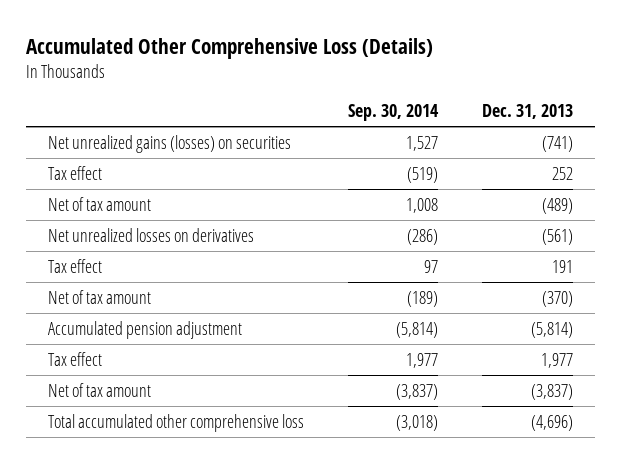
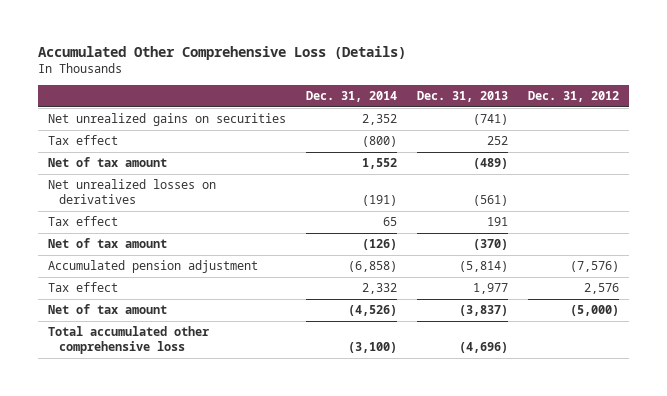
[347,103,439,121] Sep. 30, 2014 -> none
none -> [305,91,397,103] Dec. 31, 2014
none -> [527,91,619,103] Dec. 31, 2012
[48,134,292,153] Net unrealized gains (losses) on securities -> [48,113,287,127] Net unrealized gains on securities

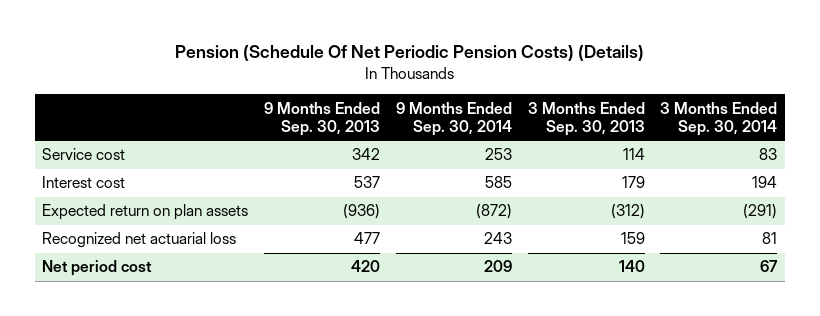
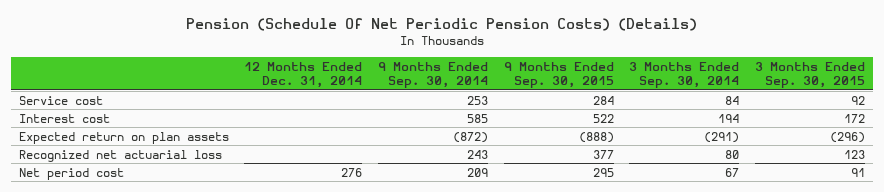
[264,101,381,136] 9 Months Ended Sep. 30, 2013 -> none
[527,101,645,136] 3 Months Ended Sep. 30, 2013 -> none
none -> [244,61,363,89] 12 Months Ended Dec. 31, 2014
none -> [503,61,614,89] 9 Months Ended Sep. 30, 2015
none -> [755,61,866,89] 3 Months Ended Sep. 30, 2015
[759,148,778,161] 83 -> [725,95,740,105] 84
[762,232,778,245] 81 -> [725,149,740,159] 80

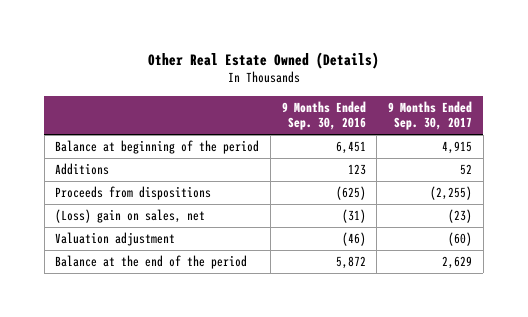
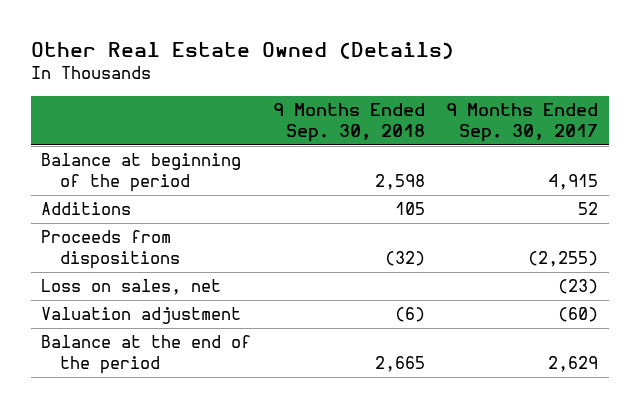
[281,100,366,131] 9 Months Ended Sep. 30, 2016 -> none
none -> [272,103,425,142] 9 Months Ended Sep. 30, 2018
[55,208,206,223] (Loss) gain on sales, net -> [41,279,222,296] Loss on sales, net

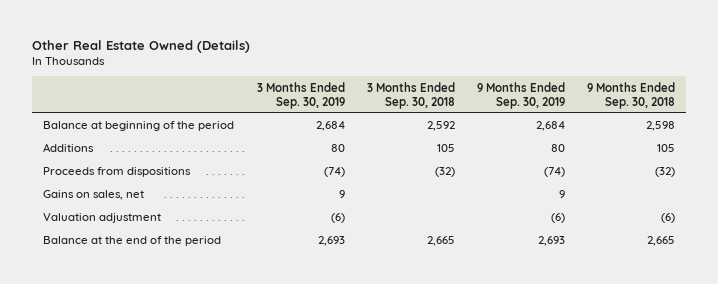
[446,103,599,142] 9 Months Ended Sep. 30, 2017 -> none
none -> [256,81,345,109] 3 Months Ended Sep. 30, 2019
none -> [366,81,455,109] 3 Months Ended Sep. 30, 2018
none -> [476,81,565,109] 9 Months Ended Sep. 30, 2019
[41,279,222,296] Loss on sales, net -> [43,190,145,201] Gains on sales, net

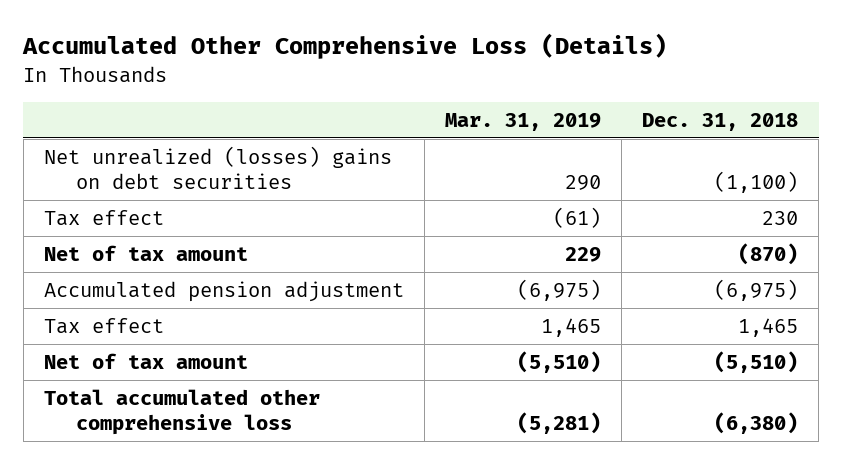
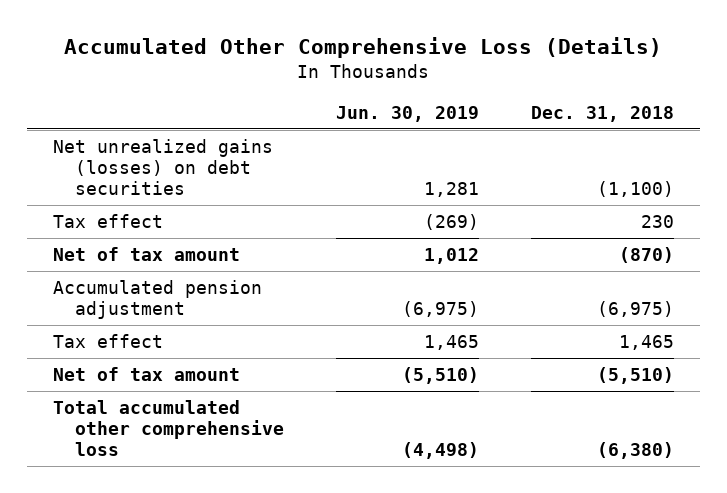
[445,112,602,131] Mar. 31, 2019 -> none
none -> [335,105,479,122] Jun. 30, 2019
[43,146,392,189] Net unrealized (losses) gains on debt securities -> [53,138,274,196] Net unrealized gains (losses) on debt securities

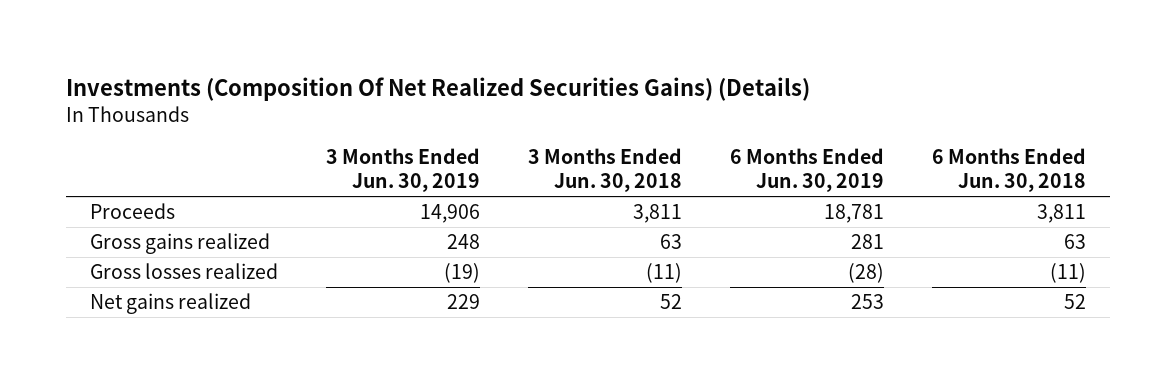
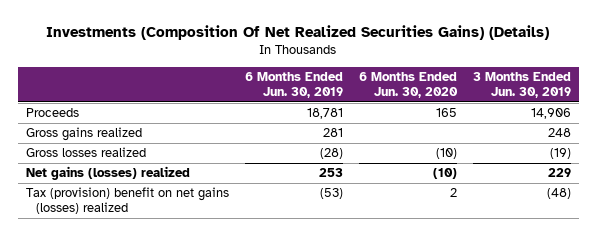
[528,147,683,193] 3 Months Ended Jun. 30, 2018 -> none
[931,147,1086,193] 6 Months Ended Jun. 30, 2018 -> none
none -> [358,72,458,99] 6 Months Ended Jun. 30, 2020
[90,293,252,315] Net gains realized -> [25,166,190,181] Net gains (losses) realized
none -> [25,187,229,215] Tax (provision) benefit on net gains (losses) realized

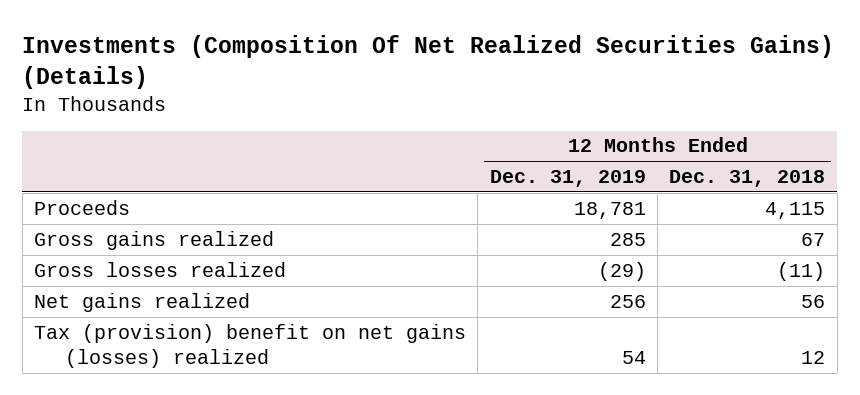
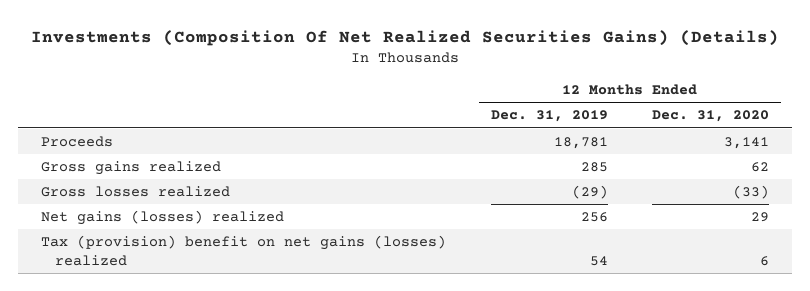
[669,170,826,188] Dec. 31, 2018 -> none
none -> [652,110,770,123] Dec. 31, 2020
[34,292,251,312] Net gains realized -> [40,210,284,226] Net gains (losses) realized

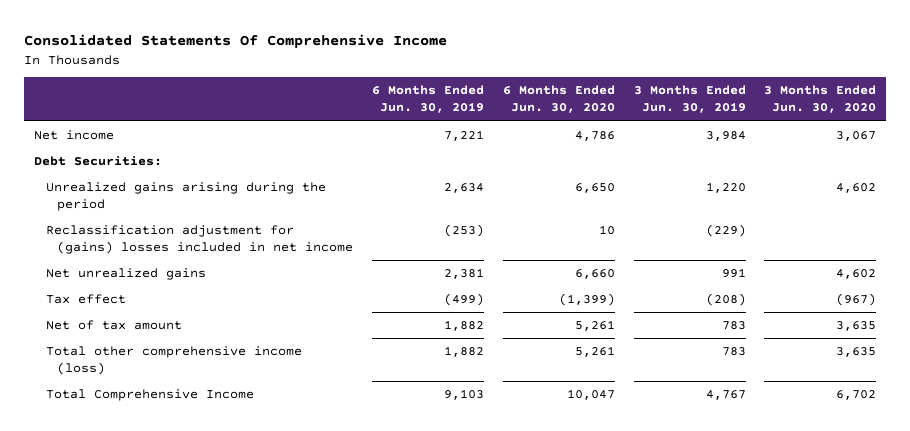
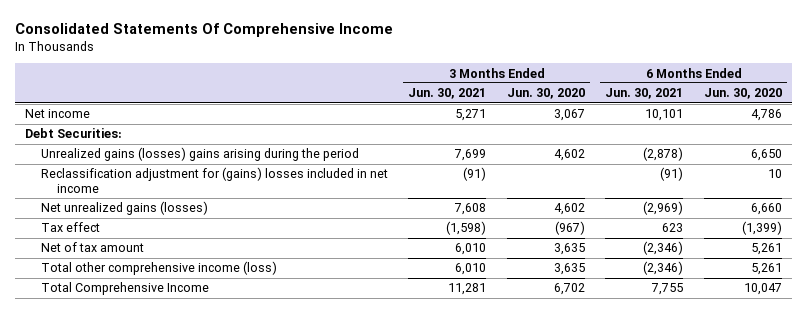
[372,85,485,114] 6 Months Ended Jun. 30, 2019 -> none
[633,85,746,114] 3 Months Ended Jun. 30, 2019 -> none
none -> [408,88,487,100] Jun. 30, 2021
none -> [605,88,684,100] Jun. 30, 2021
[45,182,326,212] Unrealized gains arising during the period -> [40,147,359,162] Unrealized gains (losses) gains arising during the period
[45,268,206,281] Net unrealized gains -> [40,201,208,216] Net unrealized gains (losses)

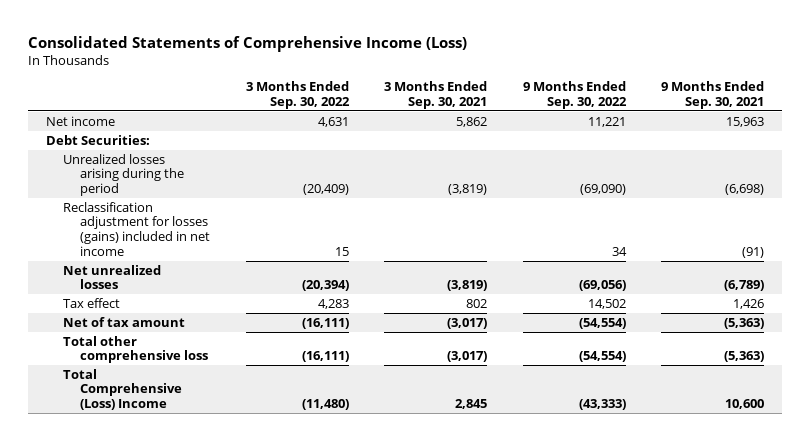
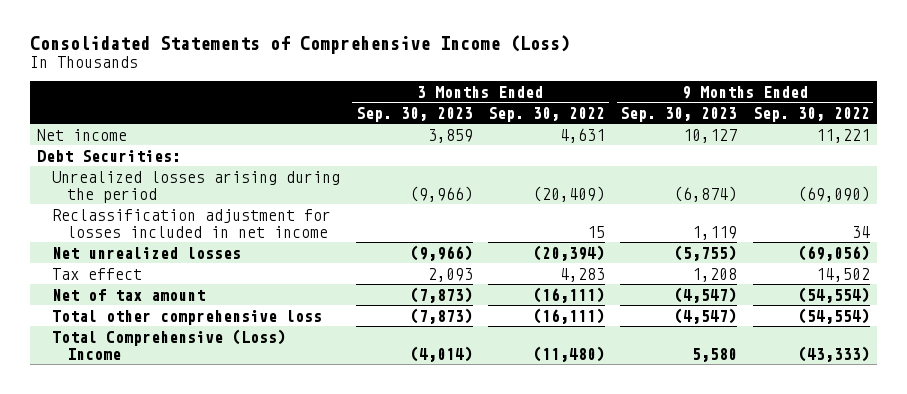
[384,81,488,109] 3 Months Ended Sep. 30, 2021 -> none
[661,81,765,109] 9 Months Ended Sep. 30, 2021 -> none
none -> [355,106,473,122] Sep. 30, 2023
none -> [620,106,738,122] Sep. 30, 2023
[63,201,211,256] Reclassification adjustment for losses (gains) included in net income -> [52,208,332,238] Reclassification adjustment for losses included in net income

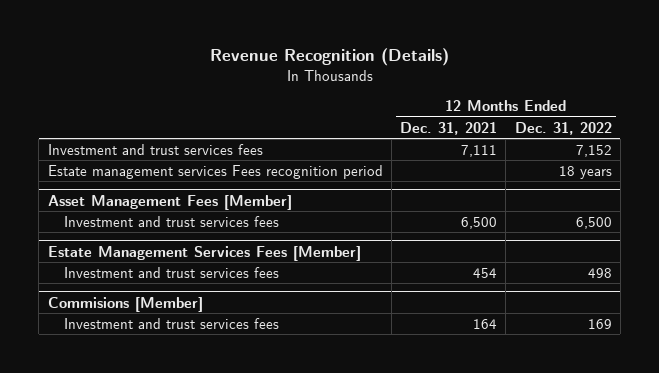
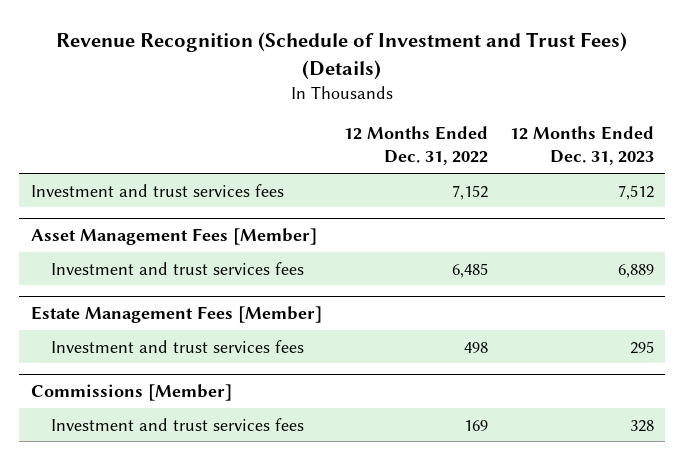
[209,48,449,67] Revenue Recognition (Details) -> [56,32,628,80] Revenue Recognition (Schedule of Investment and Trust Fees) (Details)
[400,121,498,135] Dec. 31, 2021 -> none
none -> [509,126,654,166] 12 Months Ended Dec. 31, 2023
[47,164,383,179] Estate management services Fees recognition period -> none
[575,216,612,229] 6,500 -> [451,262,488,278] 6,485
[47,245,361,261] Estate Management Services Fees [Member] -> [30,305,322,323] Estate Management Fees [Member]
[47,296,203,312] Commisions [Member] -> [30,383,232,401] Commissions [Member]

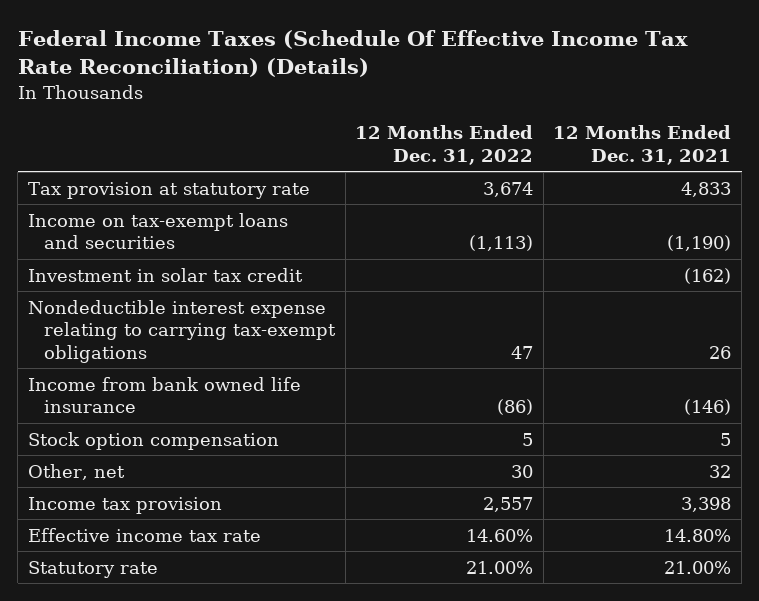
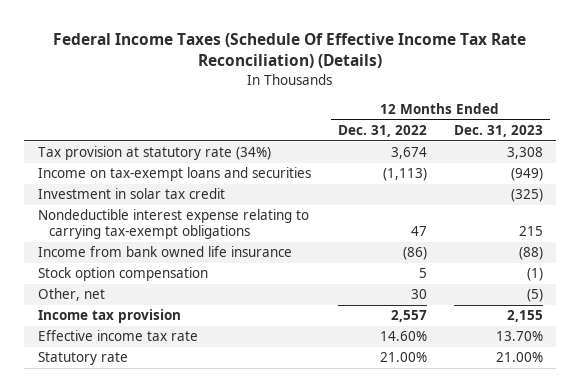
[553,125,732,165] 12 Months Ended Dec. 31, 2021 -> none
none -> [453,124,543,137] Dec. 31, 2023
[27,181,310,199] Tax provision at statutory rate -> [37,146,271,161] Tax provision at statutory rate (34%)

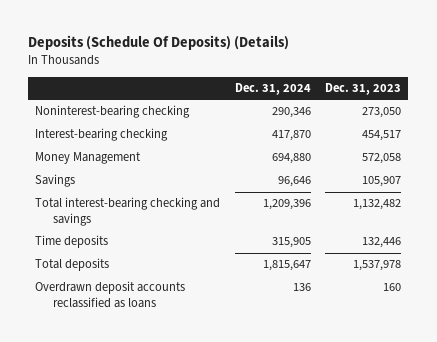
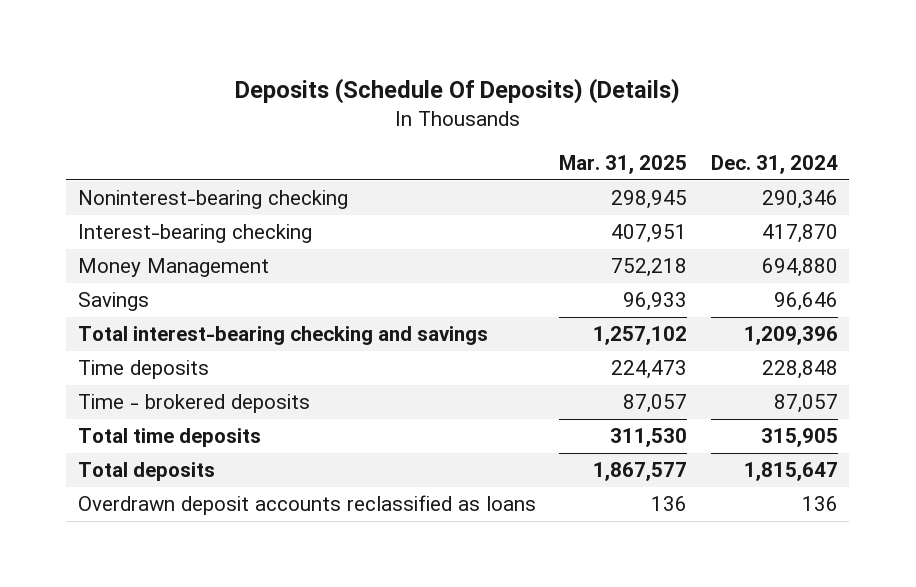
[325,83,402,96] Dec. 31, 2023 -> none
none -> [559,155,688,175] Mar. 31, 2025
[271,237,311,249] 315,905 -> [761,360,838,380] 228,848
none -> [78,394,311,414] Time - brokered deposits
none -> [78,428,262,448] Total time deposits

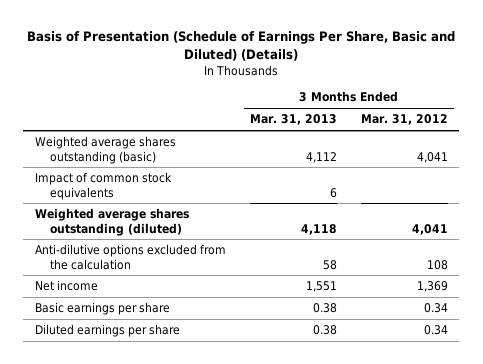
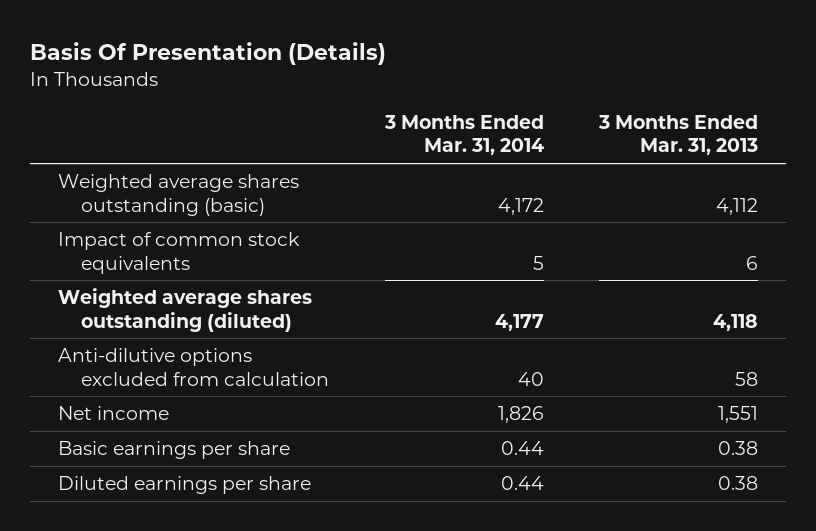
[27,31,456,62] Basis of Presentation (Schedule of Earnings Per Share, Basic and Diluted) (Details) -> [30,41,387,65] Basis Of Presentation (Details)
[360,114,448,126] Mar. 31, 2012 -> none
none -> [383,114,544,156] 3 Months Ended Mar. 31, 2014
[35,244,227,270] Anti-dilutive options excluded from the calculation -> [57,348,330,386] Anti-dilutive options excluded from calculation

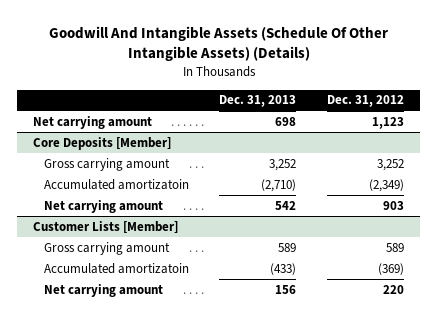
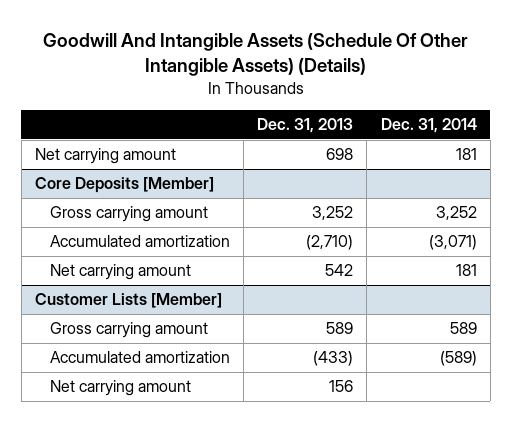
[327,95,405,108] Dec. 31, 2012 -> none
none -> [380,118,477,134] Dec. 31, 2014
[43,178,189,190] Accumulated amortizatoin -> [49,235,230,248] Accumulated amortization
[43,262,189,274] Accumulated amortizatoin -> [49,351,230,364] Accumulated amortization

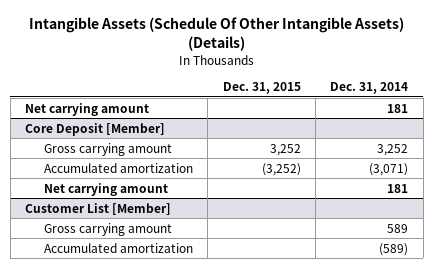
[42,32,468,76] Goodwill And Intangible Assets (Schedule Of Other Intangible Assets) (Details) -> [28,17,404,52] Intangible Assets (Schedule Of Other Intangible Assets) (Details)
[257,118,354,134] Dec. 31, 2013 -> none
none -> [222,82,301,95] Dec. 31, 2015
[35,177,215,194] Core Deposits [Member] -> [24,122,165,136] Core Deposit [Member]
[35,293,223,309] Customer Lists [Member] -> [24,202,171,215] Customer List [Member]
[49,380,191,397] Net carrying amount -> none

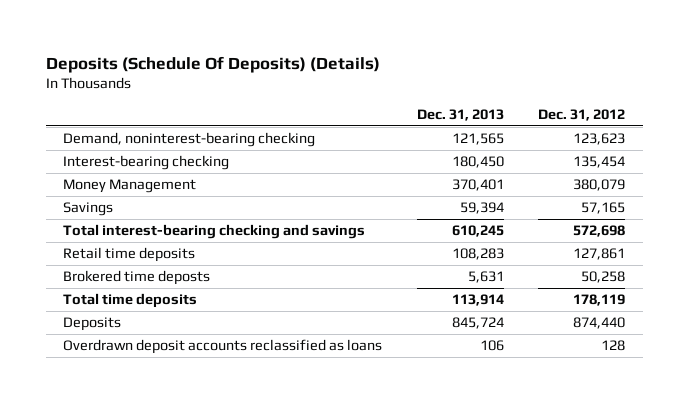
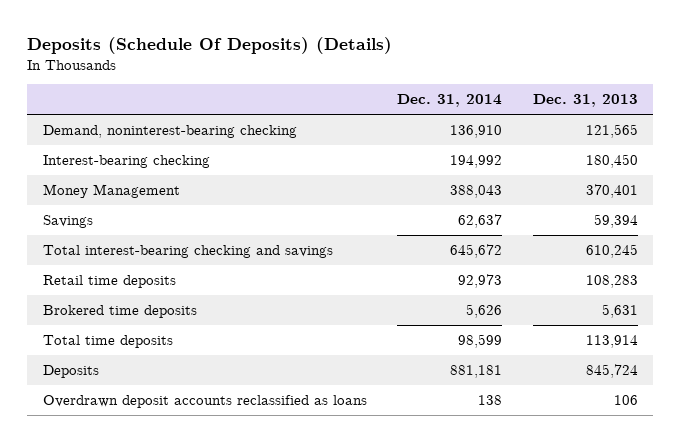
[538,109,626,122] Dec. 31, 2012 -> none
none -> [397,94,503,108] Dec. 31, 2014
[63,270,211,286] Brokered time deposts -> [42,304,197,318] Brokered time deposits

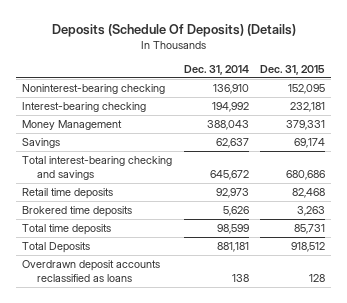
[532,94,638,108] Dec. 31, 2013 -> none
none -> [260,65,326,76] Dec. 31, 2015
[42,124,297,138] Demand, noninterest-bearing checking -> [22,84,166,95] Noninterest-bearing checking
[42,364,99,378] Deposits -> [22,242,91,254] Total Deposits

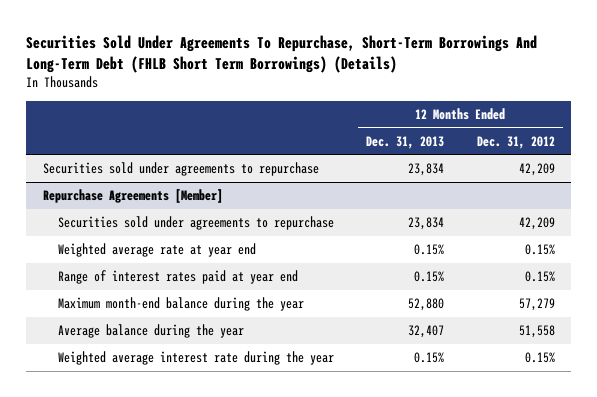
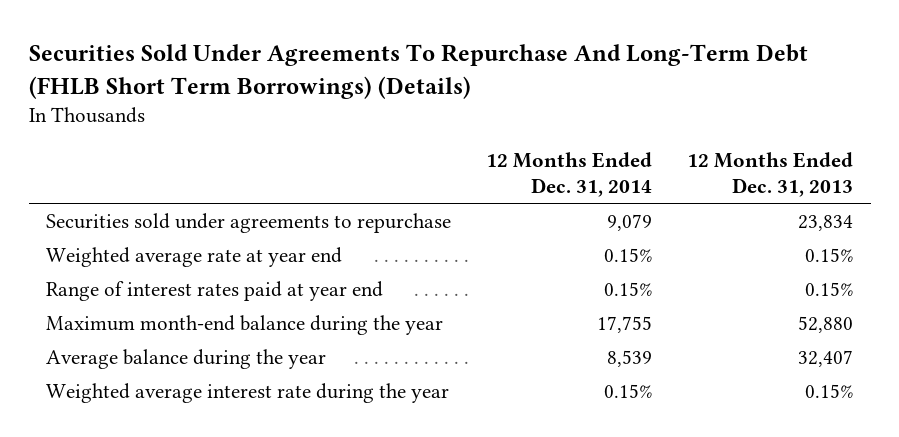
[26,34,538,73] Securities Sold Under Agreements To Repurchase, Short-Term Borrowings And Long-Term Debt (FHLB Short Term Borrowings) (Details) -> [28,44,808,99] Securities Sold Under Agreements To Repurchase And Long-Term Debt (FHLB Short Term Borrowings) (Details)
[476,135,555,149] Dec. 31, 2012 -> none
none -> [486,151,653,198] 12 Months Ended Dec. 31, 2014
[42,189,223,204] Repurchase Agreements [Member] -> none
[57,216,334,231] Securities sold under agreements to repurchase -> none

